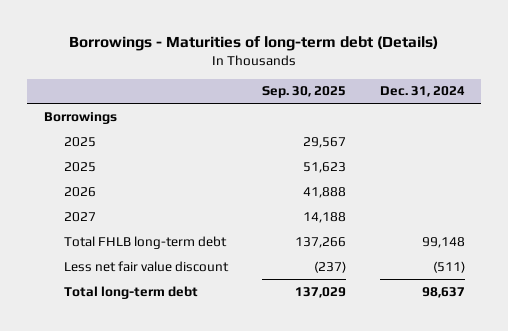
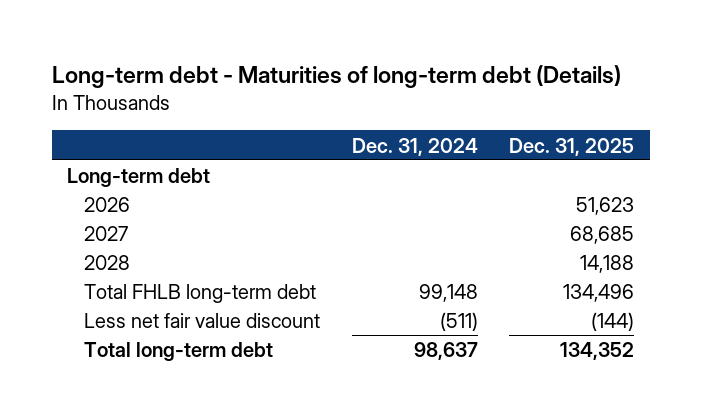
[69,36,439,52] Borrowings - Maturities of long-term debt (Details) -> [51,64,621,88] Long-term debt - Maturities of long-term debt (Details)
[261,86,346,99] Sep. 30, 2025 -> none
none -> [508,137,634,156] Dec. 31, 2025
[64,136,97,147] 2025 -> none
[64,161,97,172] 2025 -> none
[43,111,117,124] Borrowings -> [67,168,211,188] Long-term debt
none -> [84,255,131,271] 2028

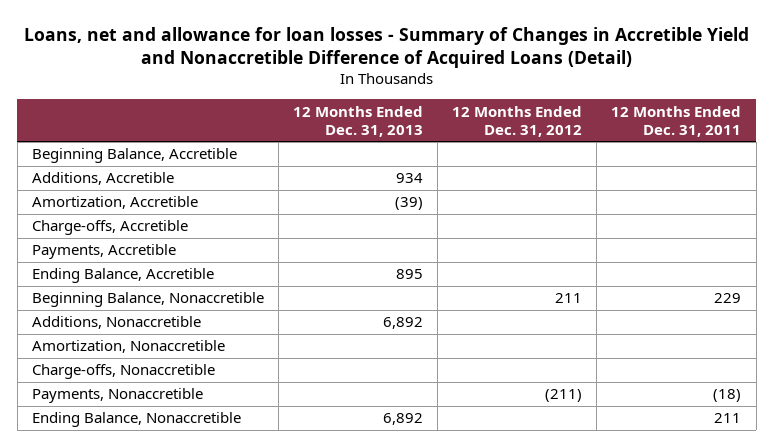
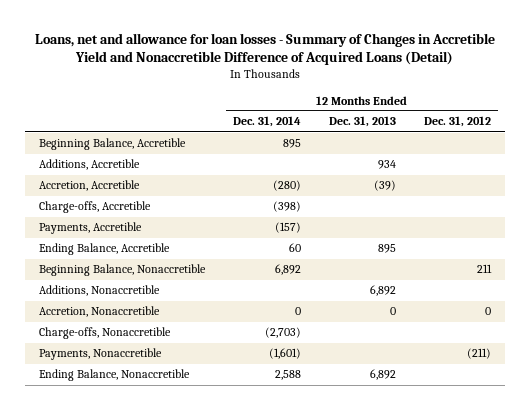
[611,105,742,138] 12 Months Ended Dec. 31, 2011 -> none
none -> [232,116,301,128] Dec. 31, 2014
[31,196,198,210] Amortization, Accretible -> none
none -> [39,180,141,192] Accretion, Accretible
[31,340,225,354] Amortization, Nonaccretible -> none
none -> [39,306,161,318] Accretion, Nonaccretible

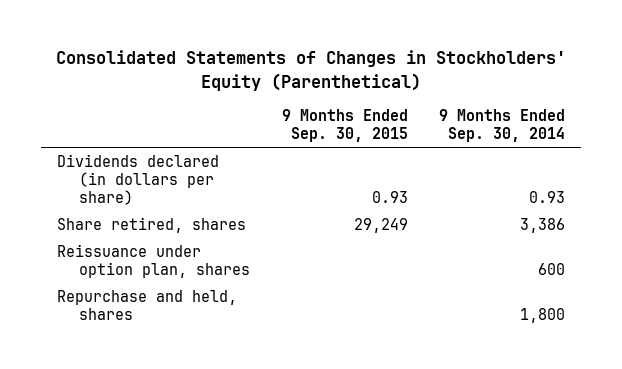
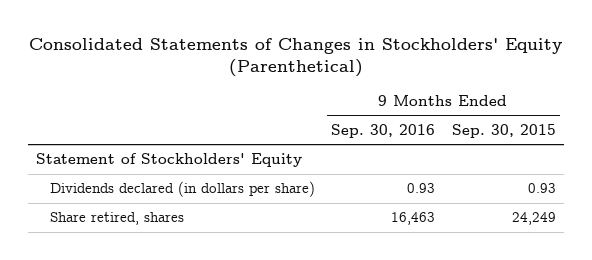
[439,109,566,143] 9 Months Ended Sep. 30, 2014 -> none
none -> [331,123,436,138] Sep. 30, 2016
none -> [36,153,303,168] Statement of Stockholders' Equity
[57,243,251,278] Reissuance under option plan, shares -> none
[57,289,238,320] Repurchase and held, shares -> none
[353,217,408,233] 29,249 -> [511,212,556,226] 24,249

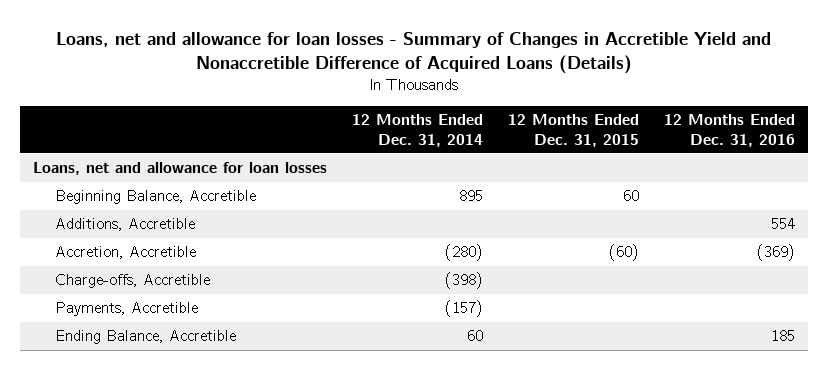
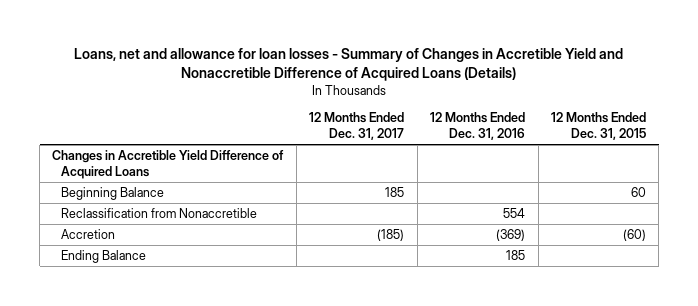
[352,114,484,147] 12 Months Ended Dec. 31, 2014 -> none
none -> [309,112,405,140] 12 Months Ended Dec. 31, 2017
[32,162,327,176] Loans, net and allowance for loan losses -> none
[54,274,210,289] Charge-offs, Accretible -> none
[54,302,198,317] Payments, Accretible -> none
none -> [52,150,285,179] Changes in Accretible Yield Difference of Acquired Loans
[54,190,256,205] Beginning Balance, Accretible -> [61,187,165,201] Beginning Balance
[54,218,195,232] Additions, Accretible -> [61,208,258,219] Reclassification from Nonaccretible
[54,246,196,260] Accretion, Accretible -> [61,229,116,240] Accretion
[54,330,236,345] Ending Balance, Accretible -> [61,250,147,264] Ending Balance

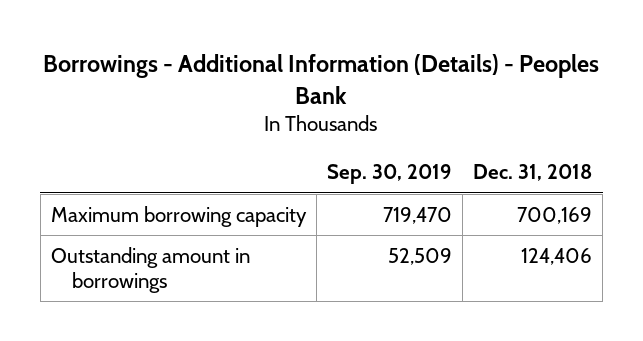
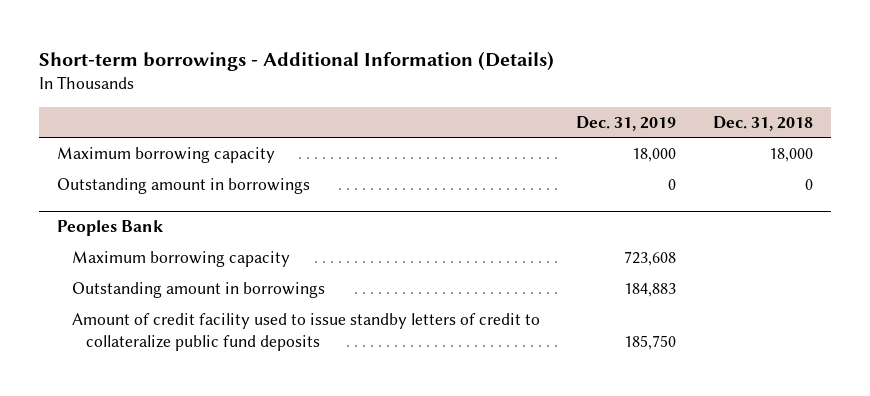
[43,53,600,104] Borrowings - Additional Information (Details) - Peoples Bank -> [38,50,554,71] Short-term borrowings - Additional Information (Details)
[326,164,452,185] Sep. 30, 2019 -> none
none -> [576,115,677,131] Dec. 31, 2019
[517,206,593,224] 700,169 -> [769,148,814,163] 18,000
[521,247,593,265] 124,406 -> [805,179,814,191] 0
none -> [57,220,165,237] Peoples Bank
none -> [71,251,290,268] Maximum borrowing capacity
none -> [71,282,325,299] Outstanding amount in borrowings
none -> [71,313,540,352] Amount of credit facility used to issue standby letters of credit to collateralize public fund deposits

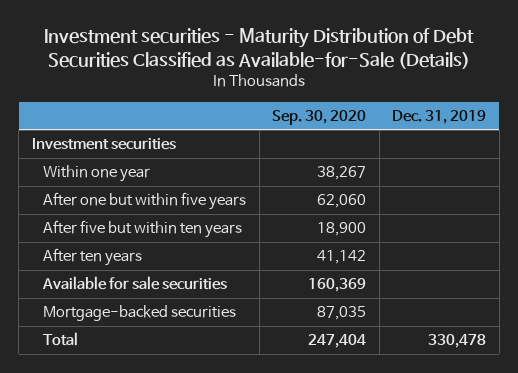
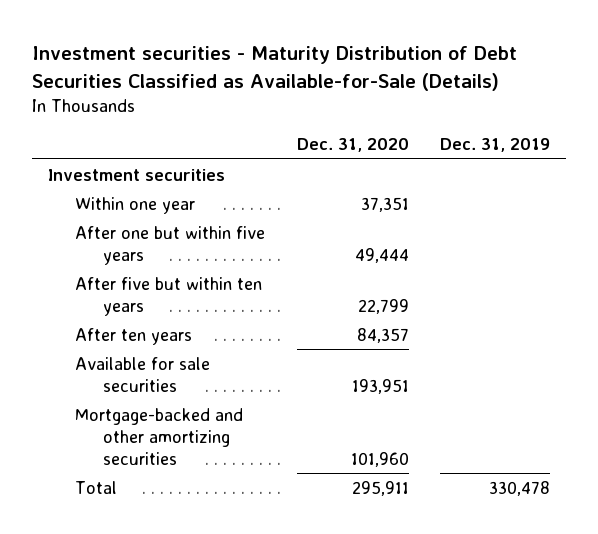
[272,109,367,125] Sep. 30, 2020 -> none
none -> [296,138,409,153] Dec. 31, 2020
[43,305,237,322] Mortgage-backed securities -> [75,407,244,465] Mortgage-backed and other amortizing securities

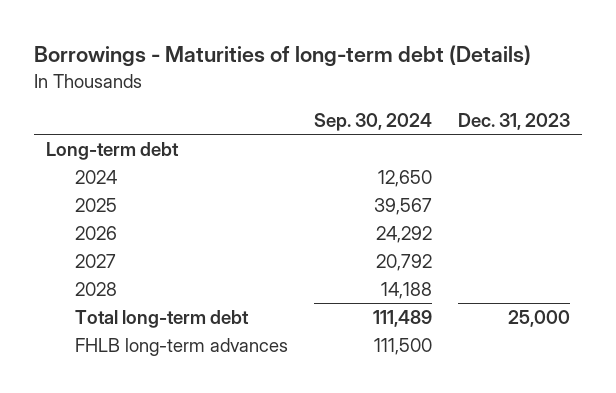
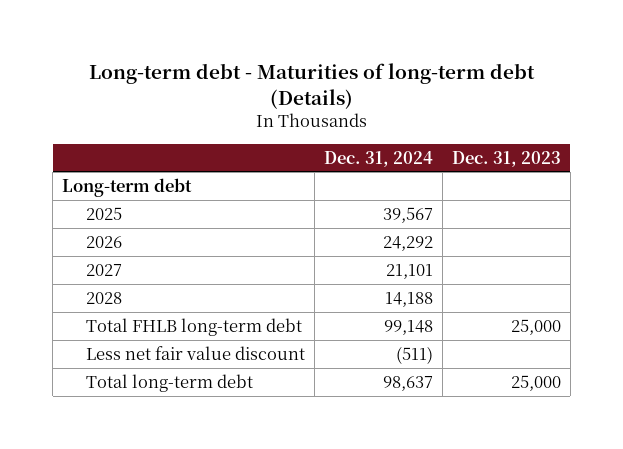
[33,45,531,68] Borrowings - Maturities of long-term debt (Details) -> [88,62,535,109] Long-term debt - Maturities of long-term debt (Details)
[313,113,432,132] Sep. 30, 2024 -> none
none -> [323,150,433,167] Dec. 31, 2024
[75,169,118,184] 2024 -> none
none -> [86,317,303,336] Total FHLB long-term debt
none -> [86,345,306,360] Less net fair value discount
[75,337,289,356] FHLB long-term advances -> none

